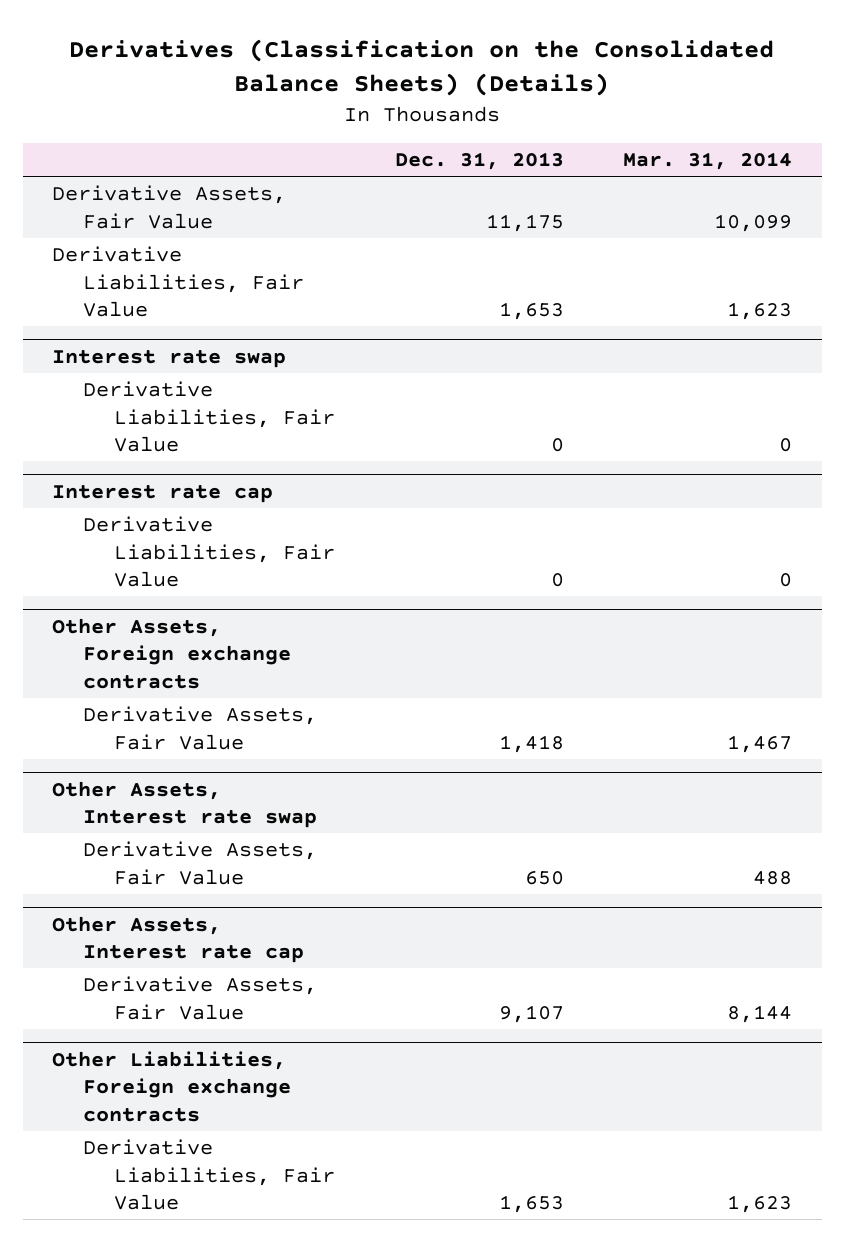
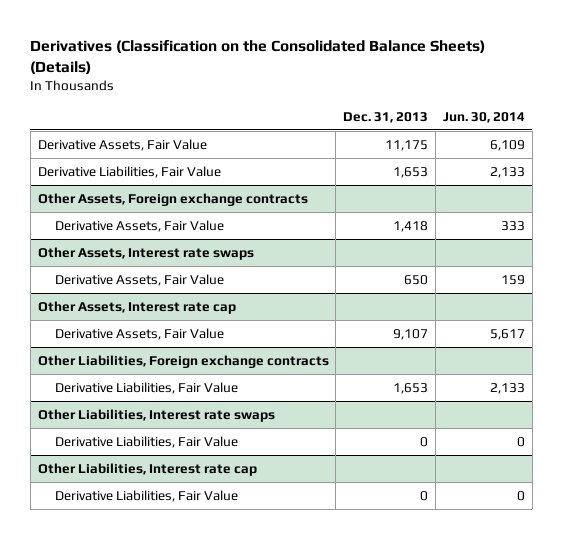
[623,152,793,171] Mar. 31, 2014 -> none
none -> [442,111,525,123] Jun. 30, 2014
[52,349,287,368] Interest rate swap -> none
[83,381,336,452] Derivative Liabilities, Fair Value -> none
[52,484,274,503] Interest rate cap -> none
[83,516,336,587] Derivative Liabilities, Fair Value -> none
[52,780,318,829] Other Assets, Interest rate swap -> [37,246,254,260] Other Assets, Interest rate swaps
none -> [37,408,275,422] Other Liabilities, Interest rate swaps
none -> [55,435,239,448] Derivative Liabilities, Fair Value
none -> [37,462,257,476] Other Liabilities, Interest rate cap
none -> [55,489,239,502] Derivative Liabilities, Fair Value

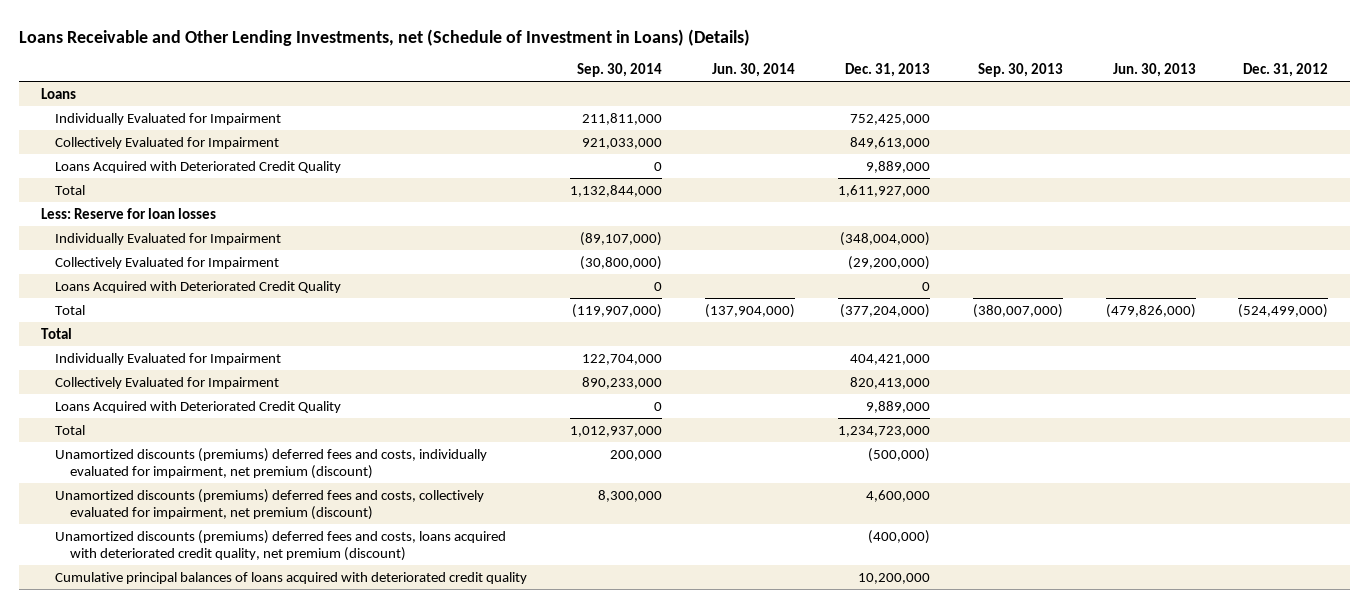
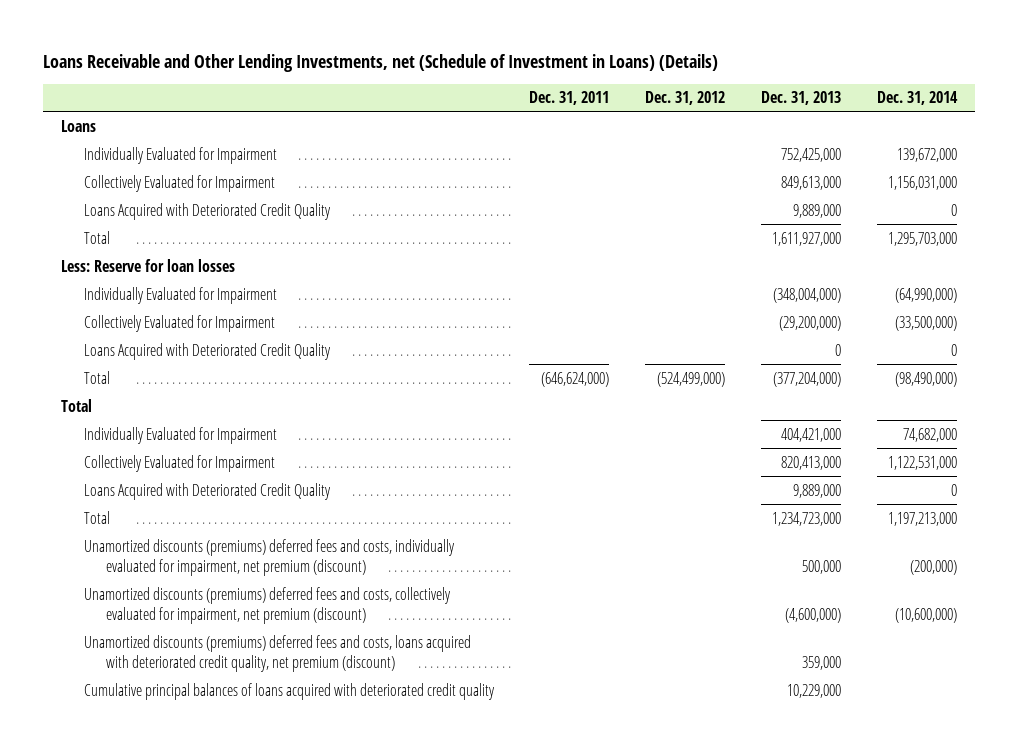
[577,63,663,78] Sep. 30, 2014 -> none
[711,63,795,78] Jun. 30, 2014 -> none
[977,63,1063,78] Sep. 30, 2013 -> none
[1112,63,1196,78] Jun. 30, 2013 -> none
none -> [529,91,610,106] Dec. 31, 2011
none -> [877,91,959,106] Dec. 31, 2014
[867,447,930,462] (500,000) -> [802,559,842,574] 500,000
[865,489,930,502] 4,600,000 -> [785,607,842,623] (4,600,000)
[867,529,930,544] (400,000) -> [802,655,842,670] 359,000
[857,572,930,584] 10,200,000 -> [787,683,842,698] 10,229,000

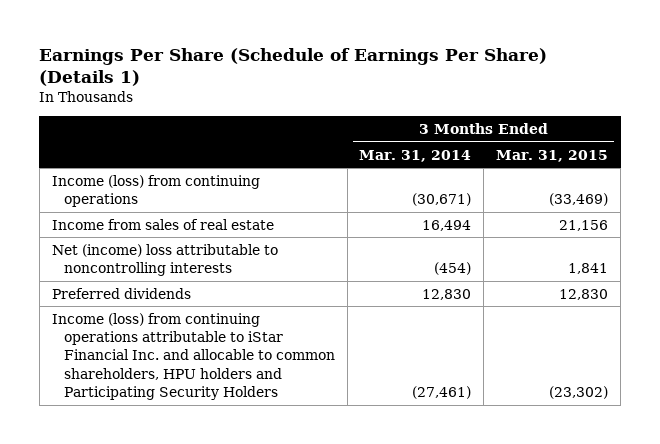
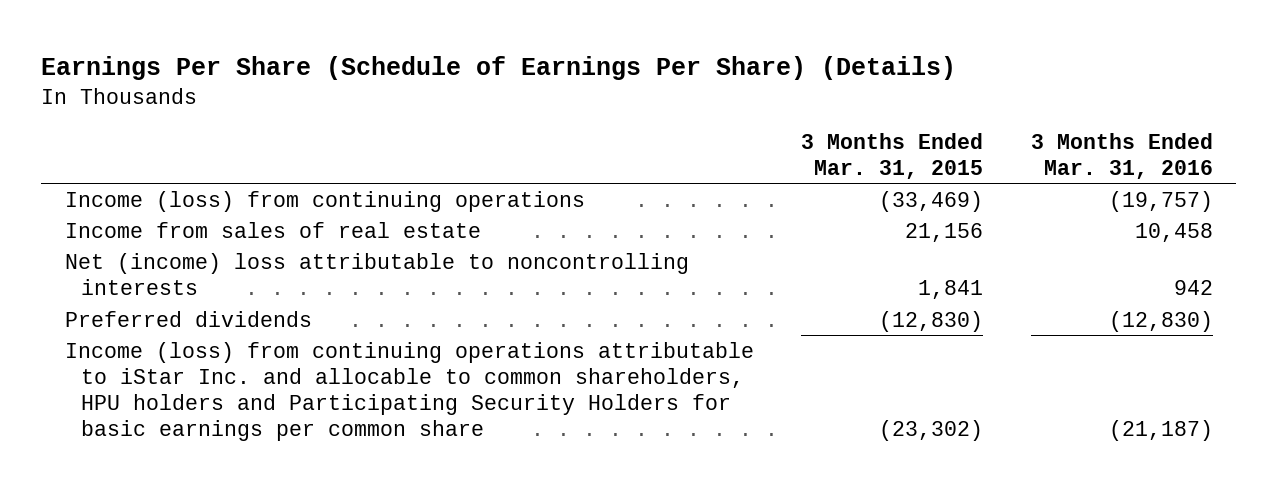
[39,48,548,87] Earnings Per Share (Schedule of Earnings Per Share) (Details 1) -> [41,56,957,81] Earnings Per Share (Schedule of Earnings Per Share) (Details)
[359,149,472,162] Mar. 31, 2014 -> none
none -> [1030,132,1213,179] 3 Months Ended Mar. 31, 2016
[559,288,609,300] 12,830 -> [879,310,984,332] (12,830)
[51,312,335,401] Income (loss) from continuing operations attributable to iStar Financial Inc. and allocable to common shareholders, HPU holders and Participating Security Holders -> [65,341,755,442] Income (loss) from continuing operations attributable to iStar Inc. and allocable to common shareholders, HPU holders and Participating Security Holders for basic earnings per common share

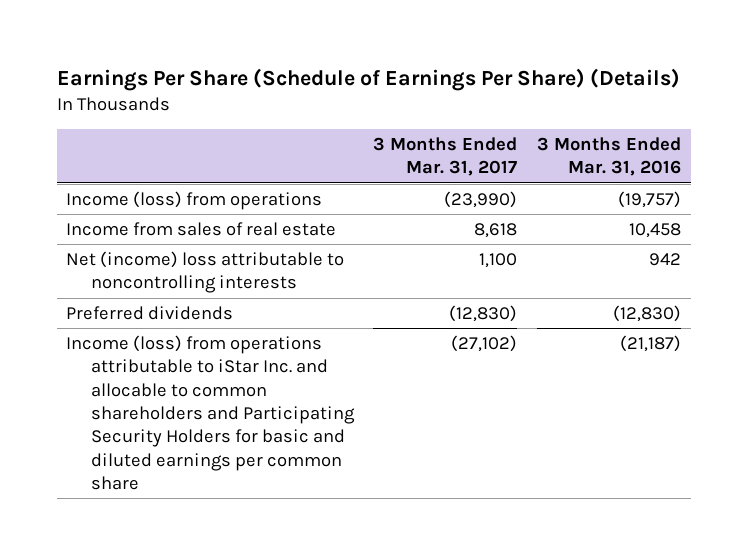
[801,132,984,179] 3 Months Ended Mar. 31, 2015 -> none
none -> [373,137,518,177] 3 Months Ended Mar. 31, 2017
[65,190,586,212] Income (loss) from continuing operations -> [66,190,323,210] Income (loss) from operations
[65,341,755,442] Income (loss) from continuing operations attributable to iStar Inc. and allocable to common shareholders, HPU holders and Participating Security Holders for basic earnings per common share -> [66,334,355,491] Income (loss) from operations attributable to iStar Inc. and allocable to common shareholders and Participating Security Holders for basic and diluted earnings per common share

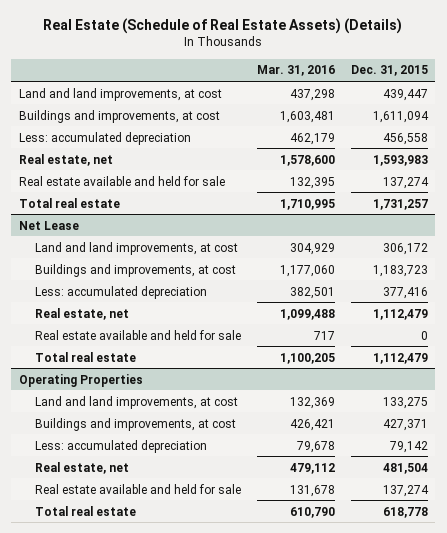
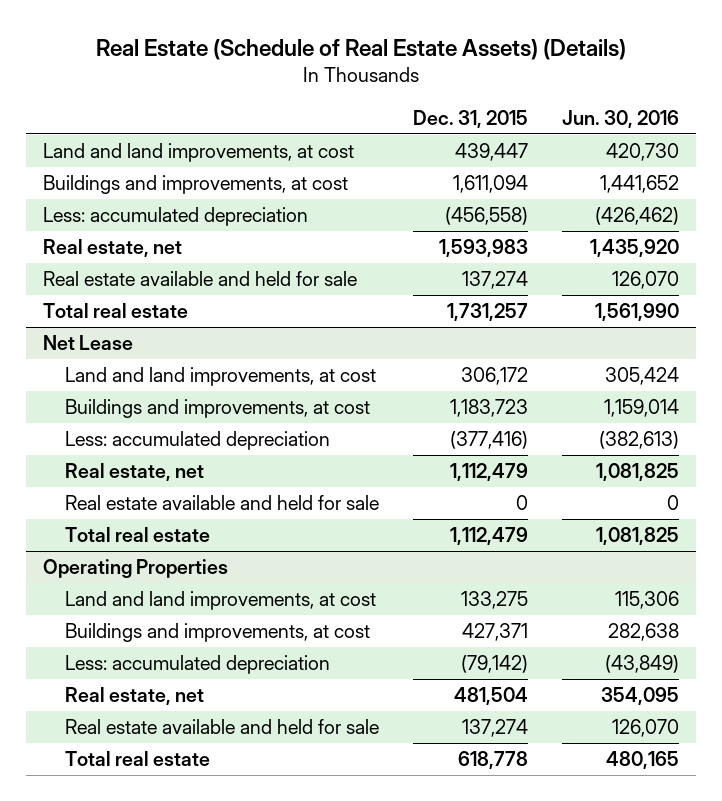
[257,65,336,77] Mar. 31, 2016 -> none
none -> [562,109,680,128] Jun. 30, 2016
[382,132,428,145] 456,558 -> [445,207,529,226] (456,558)
[382,286,428,299] 377,416 -> [450,431,529,450] (377,416)
[389,440,428,453] 79,142 -> [461,655,529,674] (79,142)

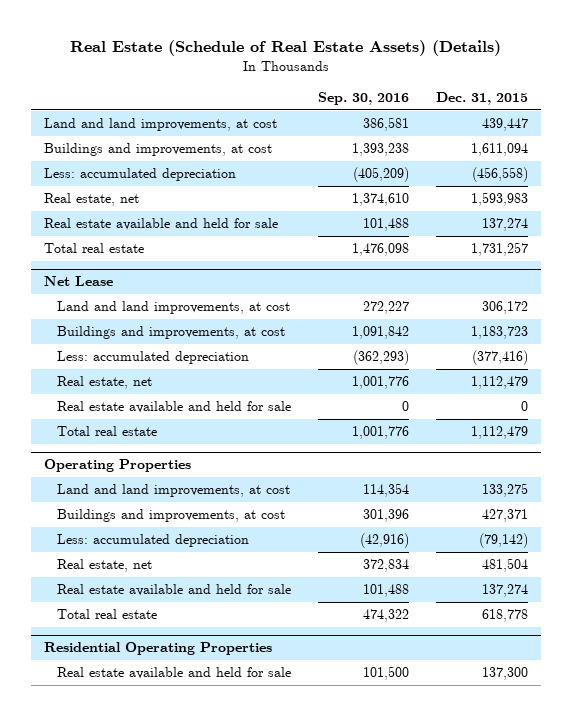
[562,109,680,128] Jun. 30, 2016 -> none
none -> [318,91,410,105] Sep. 30, 2016
none -> [44,642,273,656] Residential Operating Properties
none -> [57,667,292,680] Real estate available and held for sale

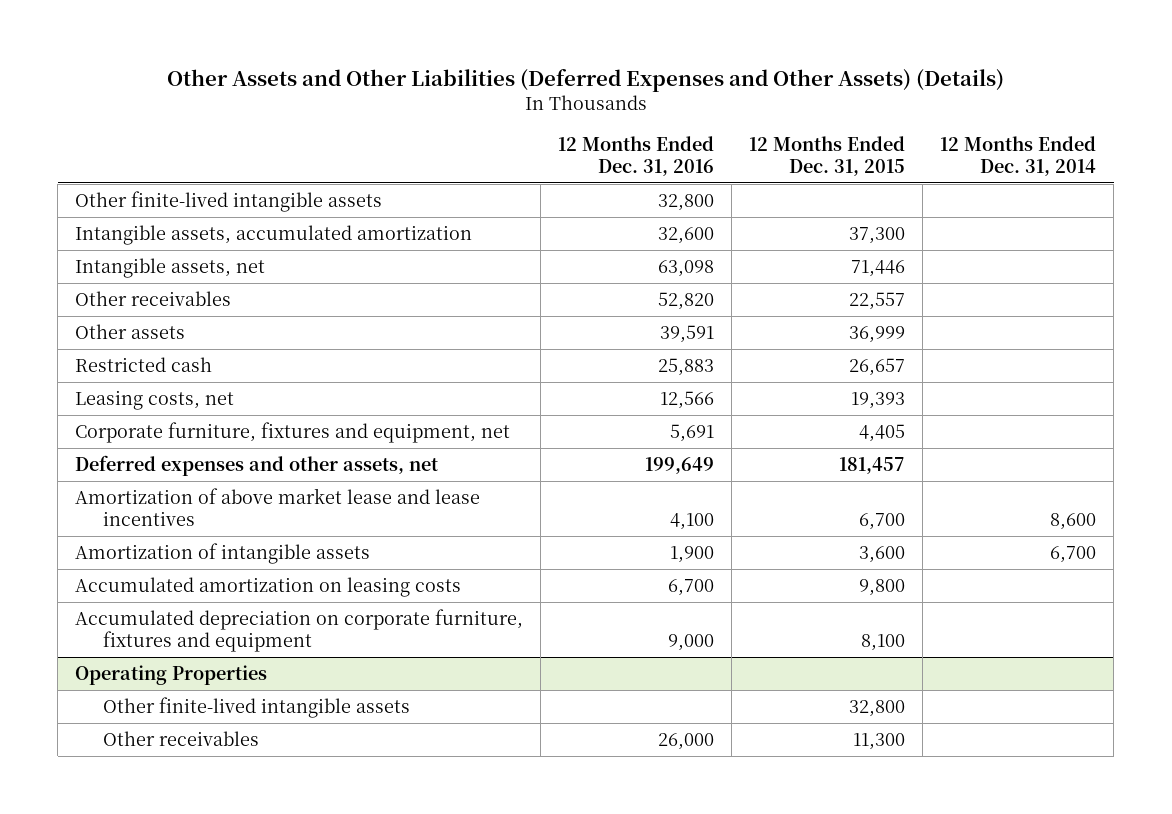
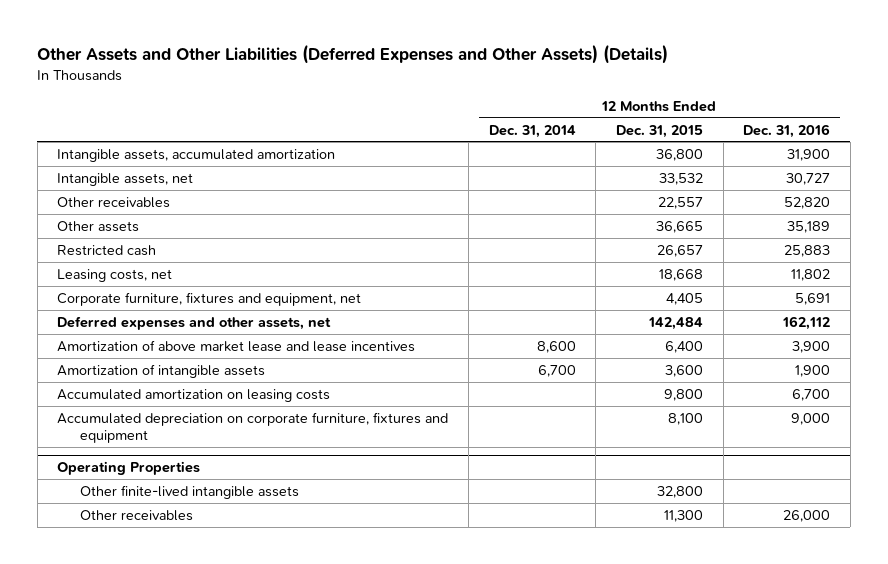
[75,191,383,213] Other finite-lived intangible assets -> none
[658,227,715,245] 32,600 -> [787,148,831,161] 31,900
[849,227,906,245] 37,300 -> [655,148,703,161] 36,800
[658,260,715,278] 63,098 -> [786,172,831,185] 30,727
[851,260,906,278] 71,446 -> [658,172,703,185] 33,532
[660,325,715,344] 39,591 -> [787,220,831,233] 35,189
[849,326,906,344] 36,999 -> [655,220,703,233] 36,665
[660,391,715,410] 12,566 -> [791,268,831,281] 11,802
[851,392,906,410] 19,393 -> [658,268,703,281] 18,668
[645,457,715,475] 199,649 -> [782,315,831,330] 162,112
[839,457,906,475] 181,457 -> [647,316,703,330] 142,484
[670,513,715,531] 4,100 -> [792,340,831,353] 3,900
[859,513,906,531] 6,700 -> [664,340,703,353] 6,400

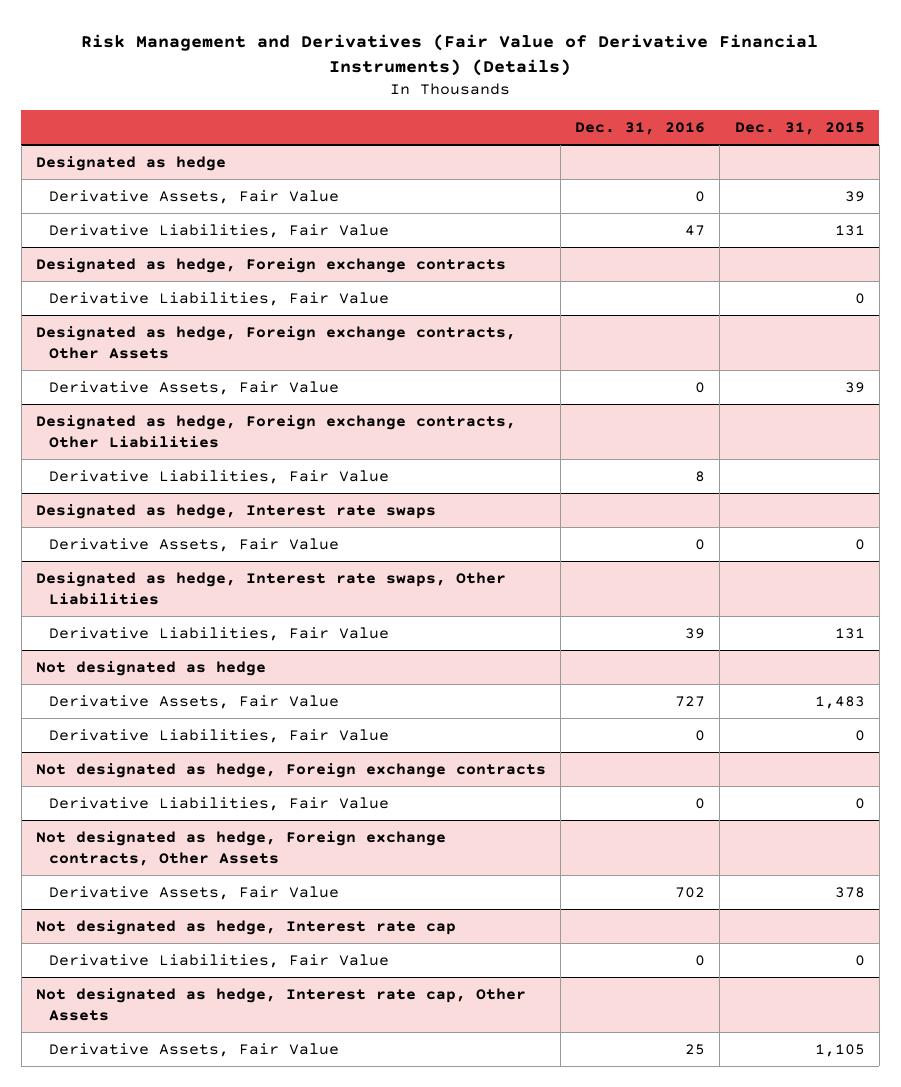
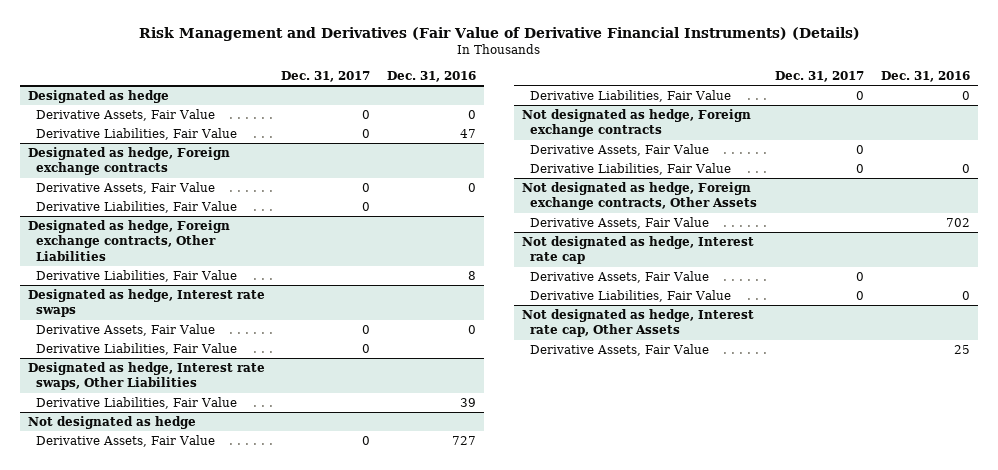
[734,122,865,136] Dec. 31, 2015 -> none
none -> [281,70,371,82] Dec. 31, 2017
[36,325,517,359] Designated as hedge, Foreign exchange contracts, Other Assets -> none
[49,291,390,306] Derivative Liabilities, Fair Value -> [36,201,238,214] Derivative Liabilities, Fair Value
none -> [36,343,238,356] Derivative Liabilities, Fair Value
none -> [530,144,710,157] Derivative Assets, Fair Value
none -> [530,271,710,284] Derivative Assets, Fair Value

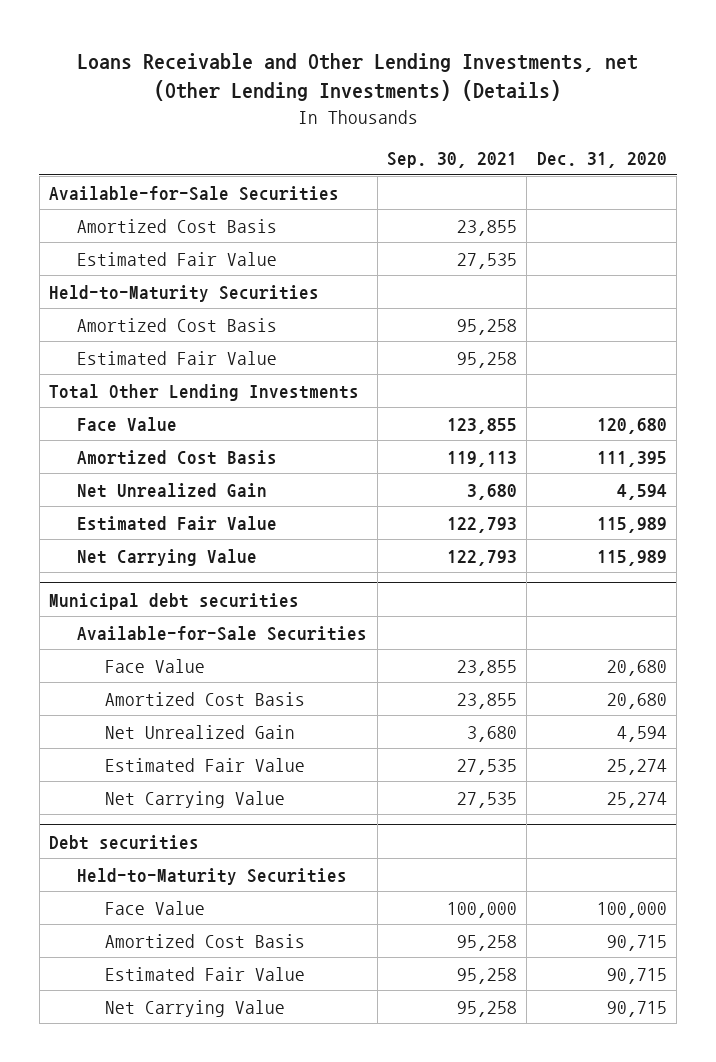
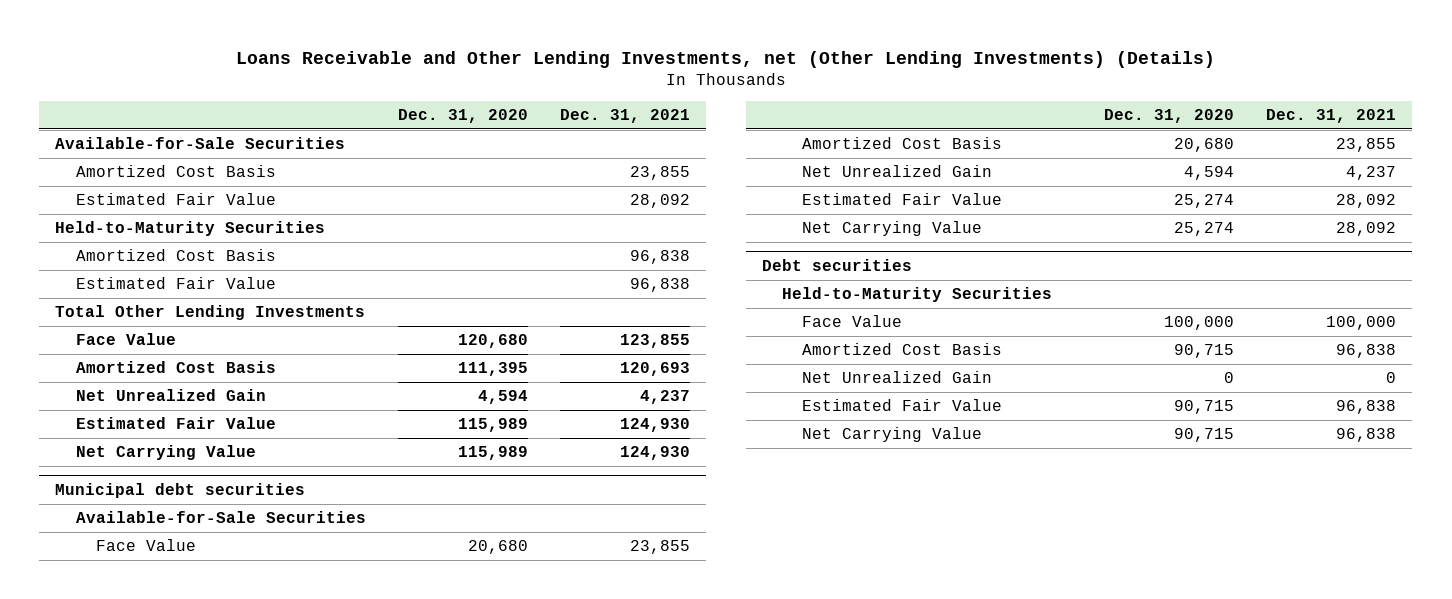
[387,151,518,168] Sep. 30, 2021 -> none
none -> [559,109,690,124] Dec. 31, 2021
none -> [802,371,993,384] Net Unrealized Gain

